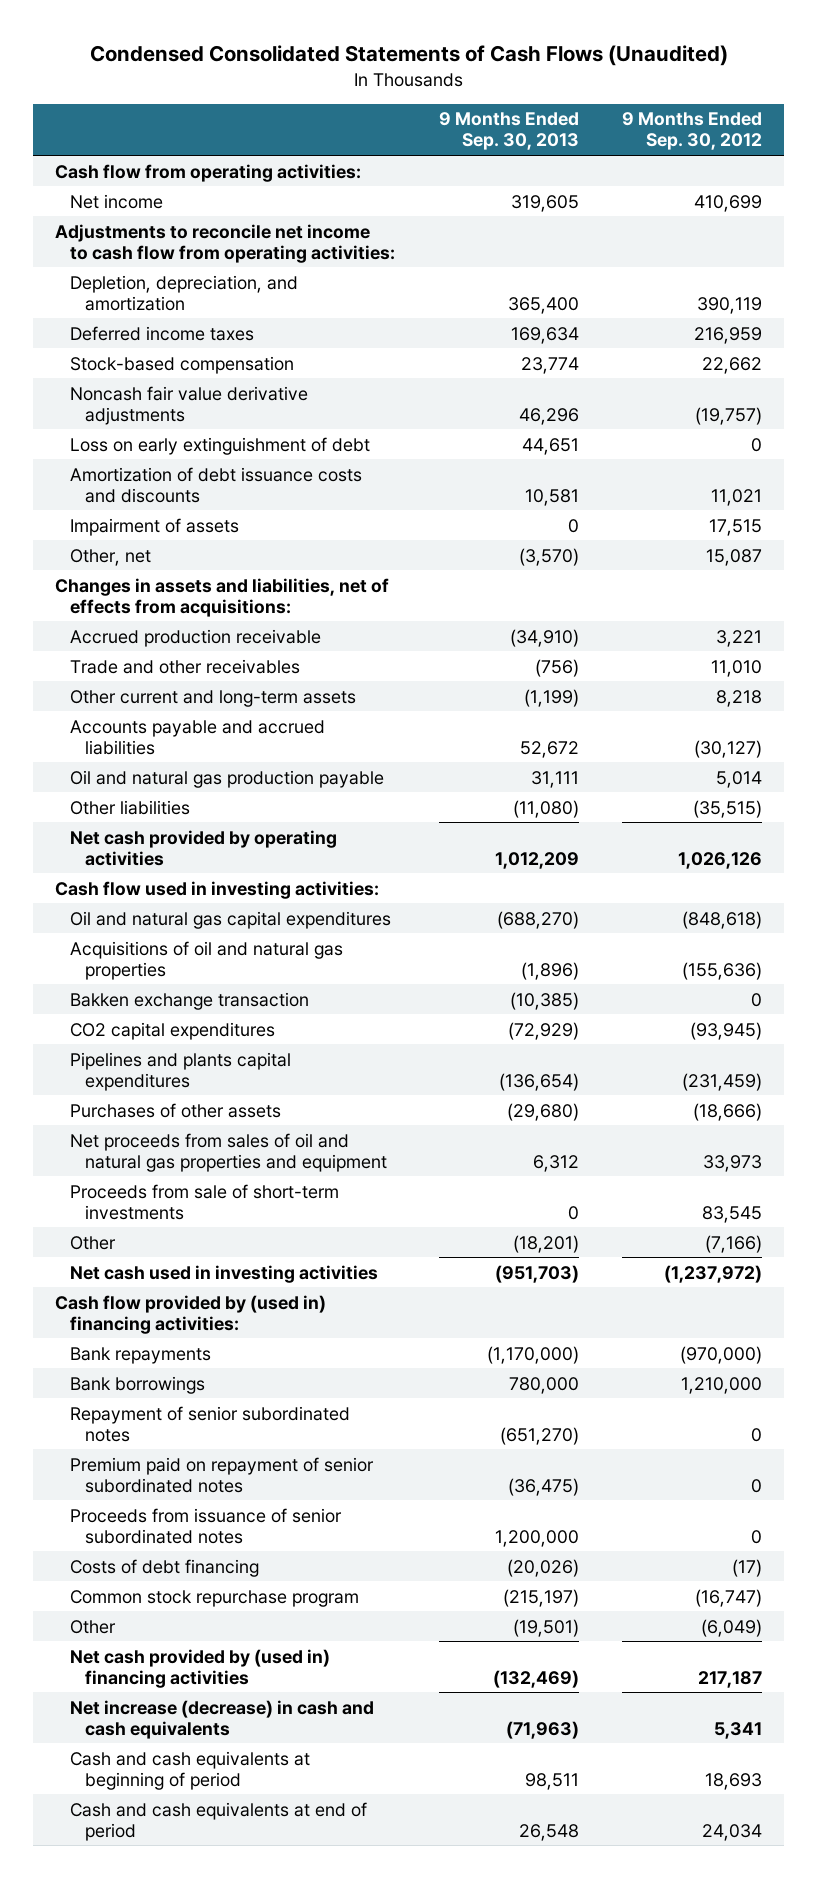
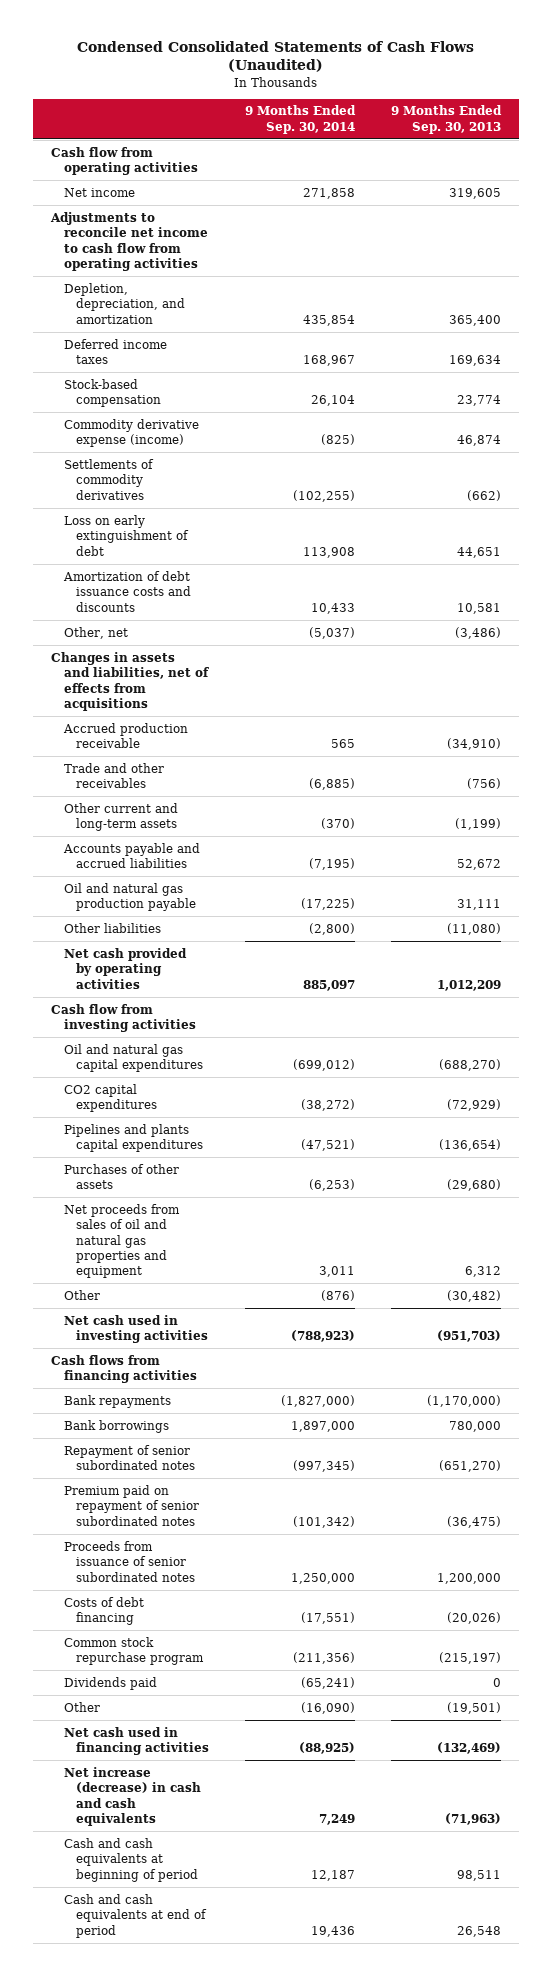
[622,112,763,151] 9 Months Ended Sep. 30, 2012 -> none
none -> [244,105,356,134] 9 Months Ended Sep. 30, 2014
[54,163,361,182] Cash flow from operating activities: -> [51,146,198,176] Cash flow from operating activities
[54,223,396,263] Adjustments to reconcile net income to cash flow from operating activities: -> [50,211,208,271] Adjustments to reconcile net income to cash flow from operating activities
[70,385,309,425] Noncash fair value derivative adjustments -> none
none -> [63,418,199,448] Commodity derivative expense (income)
none -> [63,458,154,500] Settlements of commodity derivatives
[70,517,240,536] Impairment of assets -> none
[518,547,579,566] (3,570) -> [454,626,501,639] (3,486)
[54,577,389,617] Changes in assets and liabilities, net of effects from acquisitions: -> [51,651,209,711] Changes in assets and liabilities, net of effects from acquisitions
[54,880,379,899] Cash flow used in investing activities: -> [51,1003,196,1033] Cash flow from investing activities
[70,940,344,980] Acquisitions of oil and natural gas properties -> none
[70,991,310,1010] Bakken exchange transaction -> none
[70,1183,340,1220] Proceeds from sale of short-term investments -> none
[512,1234,579,1253] (18,201) -> [446,1289,501,1302] (30,482)
[54,1294,326,1334] Cash flow provided by (used in) financing activities: -> [51,1354,197,1384] Cash flows from financing activities
none -> [63,1676,157,1690] Dividends paid
[70,1648,331,1688] Net cash provided by (used in) financing activities -> [63,1726,210,1756] Net cash used in financing activities

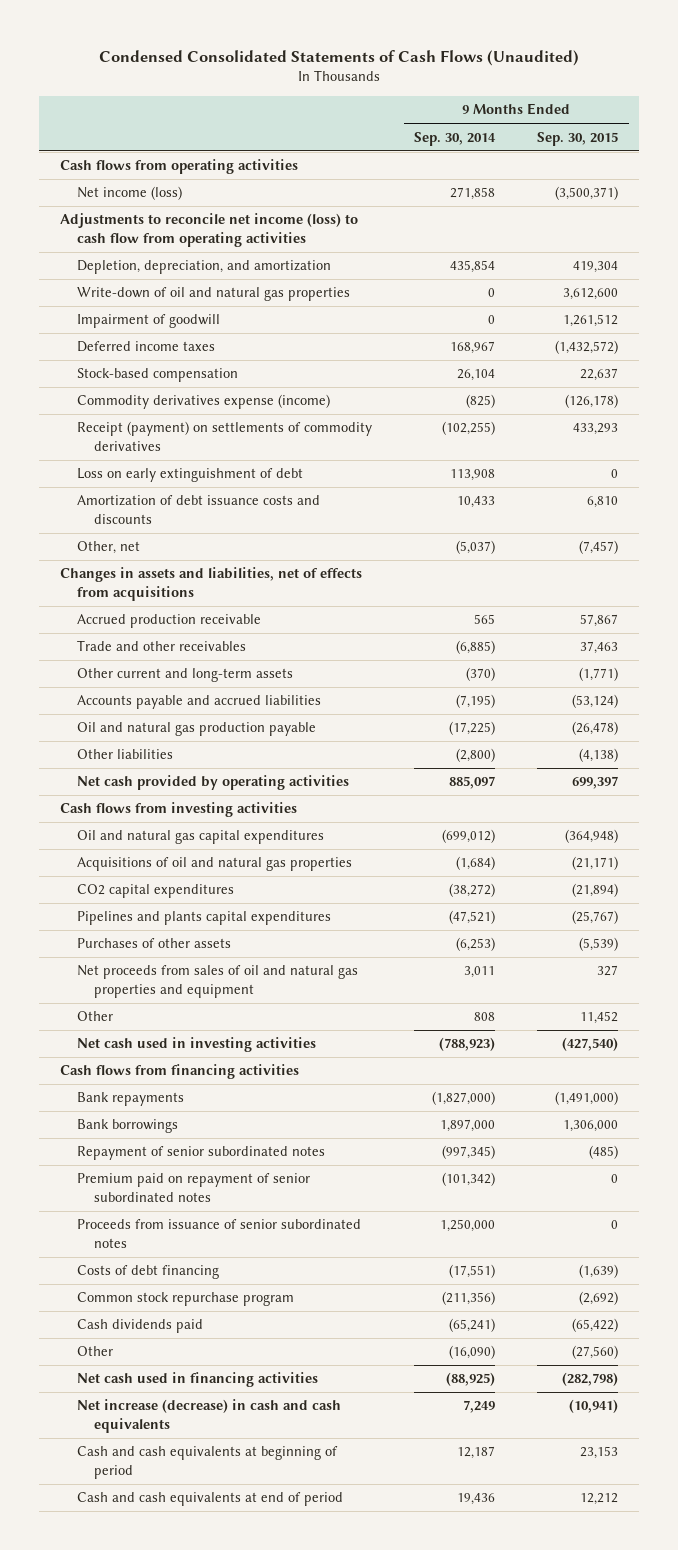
[390,105,502,134] 9 Months Ended Sep. 30, 2013 -> none
none -> [537,131,619,146] Sep. 30, 2015
[51,146,198,176] Cash flow from operating activities -> [60,159,299,175] Cash flows from operating activities
[63,187,135,197] Net income -> [77,186,183,201] Net income (loss)
[50,211,208,271] Adjustments to reconcile net income to cash flow from operating activities -> [60,213,359,248] Adjustments to reconcile net income (loss) to cash flow from operating activities
none -> [77,287,351,302] Write-down of oil and natural gas properties
none -> [77,314,221,329] Impairment of goodwill
[63,418,199,448] Commodity derivative expense (income) -> [77,394,331,410] Commodity derivatives expense (income)
[63,458,154,500] Settlements of commodity derivatives -> [77,421,373,452] Receipt (payment) on settlements of commodity derivatives
[51,1003,196,1033] Cash flow from investing activities -> [60,802,298,818] Cash flows from investing activities
none -> [77,857,353,872] Acquisitions of oil and natural gas properties
[320,1289,355,1301] (876) -> [474,1012,496,1022] 808
[63,1676,157,1690] Dividends paid -> [77,1319,204,1334] Cash dividends paid

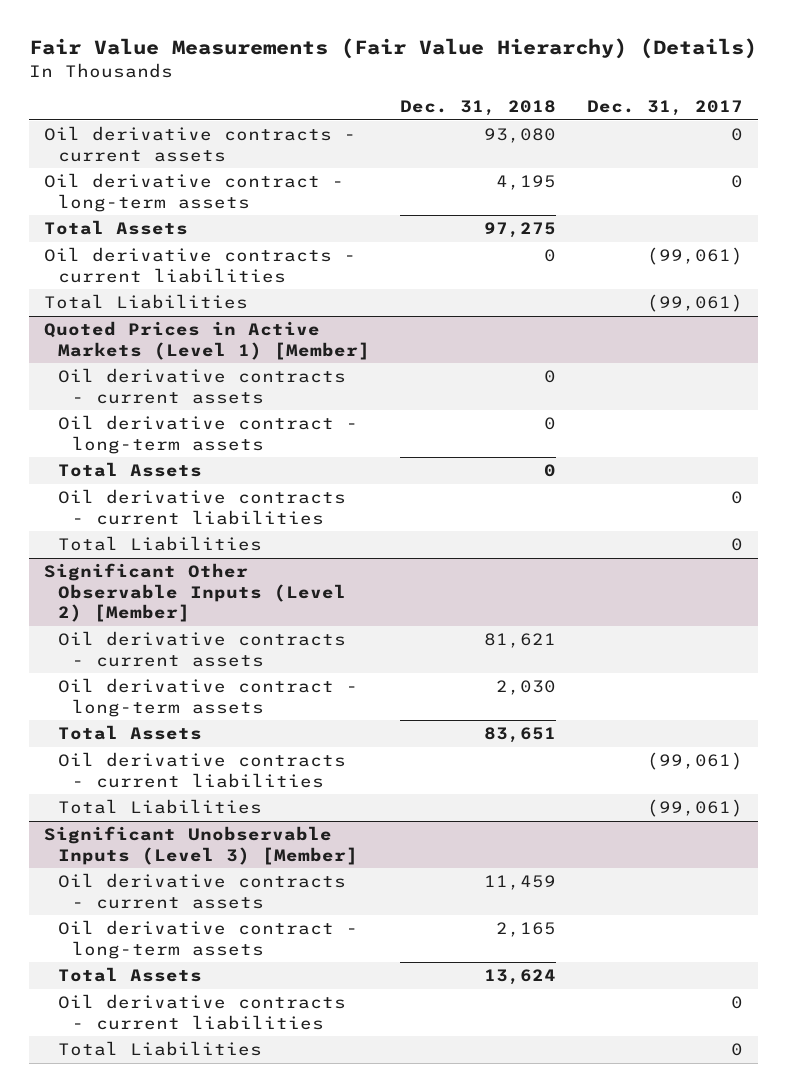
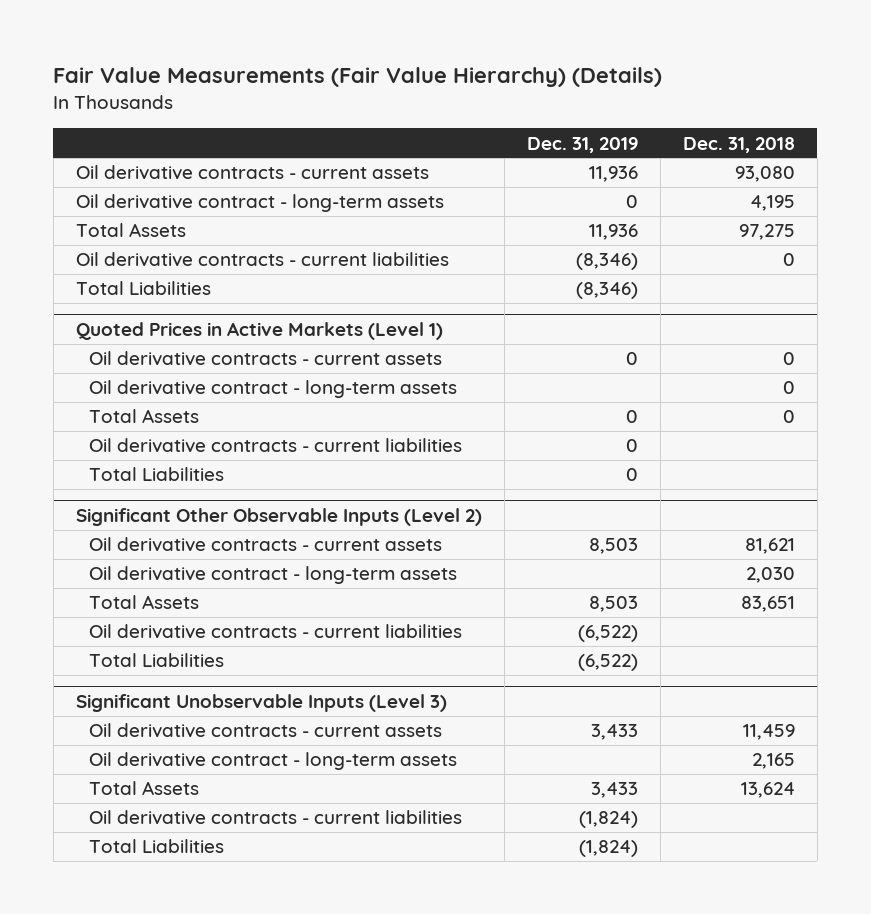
[586,100,743,117] Dec. 31, 2017 -> none
none -> [526,136,638,153] Dec. 31, 2019
[43,321,370,360] Quoted Prices in Active Markets (Level 1) [Member] -> [75,322,443,341] Quoted Prices in Active Markets (Level 1)
[43,563,346,623] Significant Other Observable Inputs (Level 2) [Member] -> [75,508,482,527] Significant Other Observable Inputs (Level 2)
[43,826,358,865] Significant Unobservable Inputs (Level 3) [Member] -> [75,694,447,713] Significant Unobservable Inputs (Level 3)

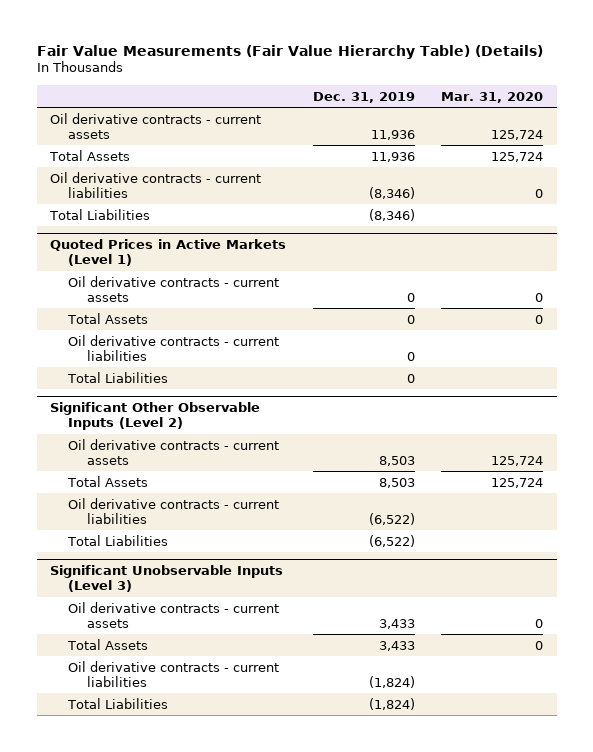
[53,67,663,88] Fair Value Measurements (Fair Value Hierarchy) (Details) -> [36,44,543,59] Fair Value Measurements (Fair Value Hierarchy Table) (Details)
[682,136,795,153] Dec. 31, 2018 -> none
none -> [441,91,544,103] Mar. 31, 2020
[75,194,444,213] Oil derivative contract - long-term assets -> none
[89,380,458,399] Oil derivative contract - long-term assets -> none
[89,566,458,585] Oil derivative contract - long-term assets -> none
[89,752,458,771] Oil derivative contract - long-term assets -> none

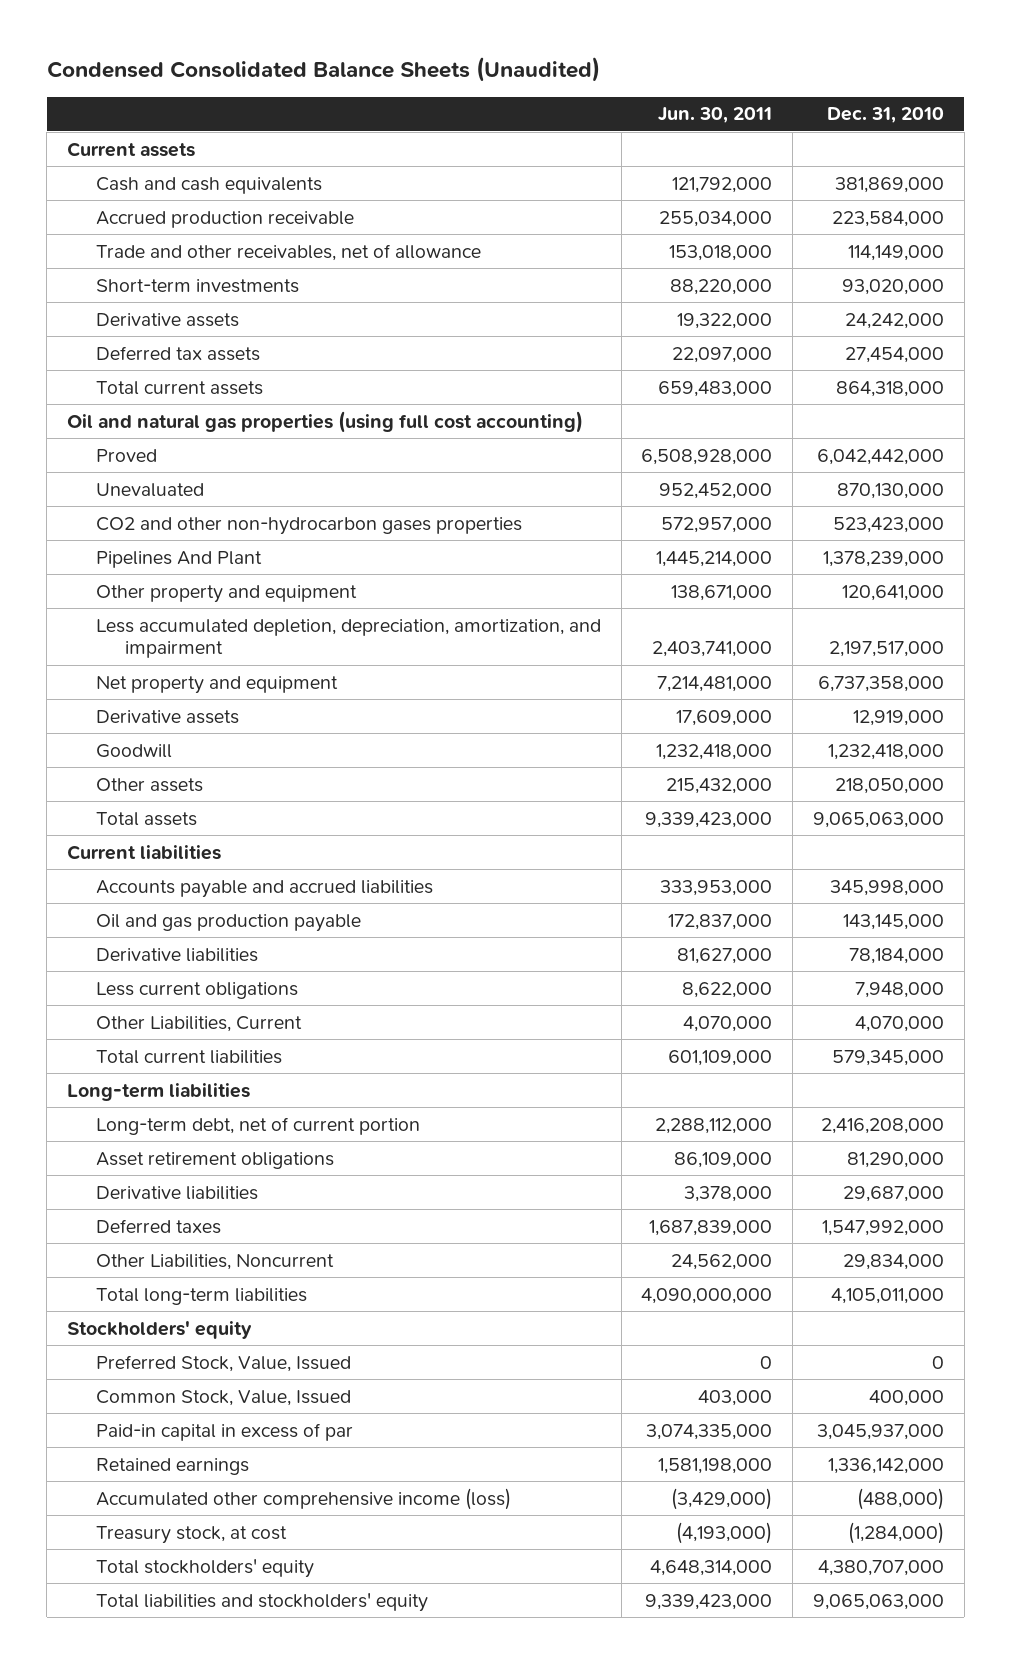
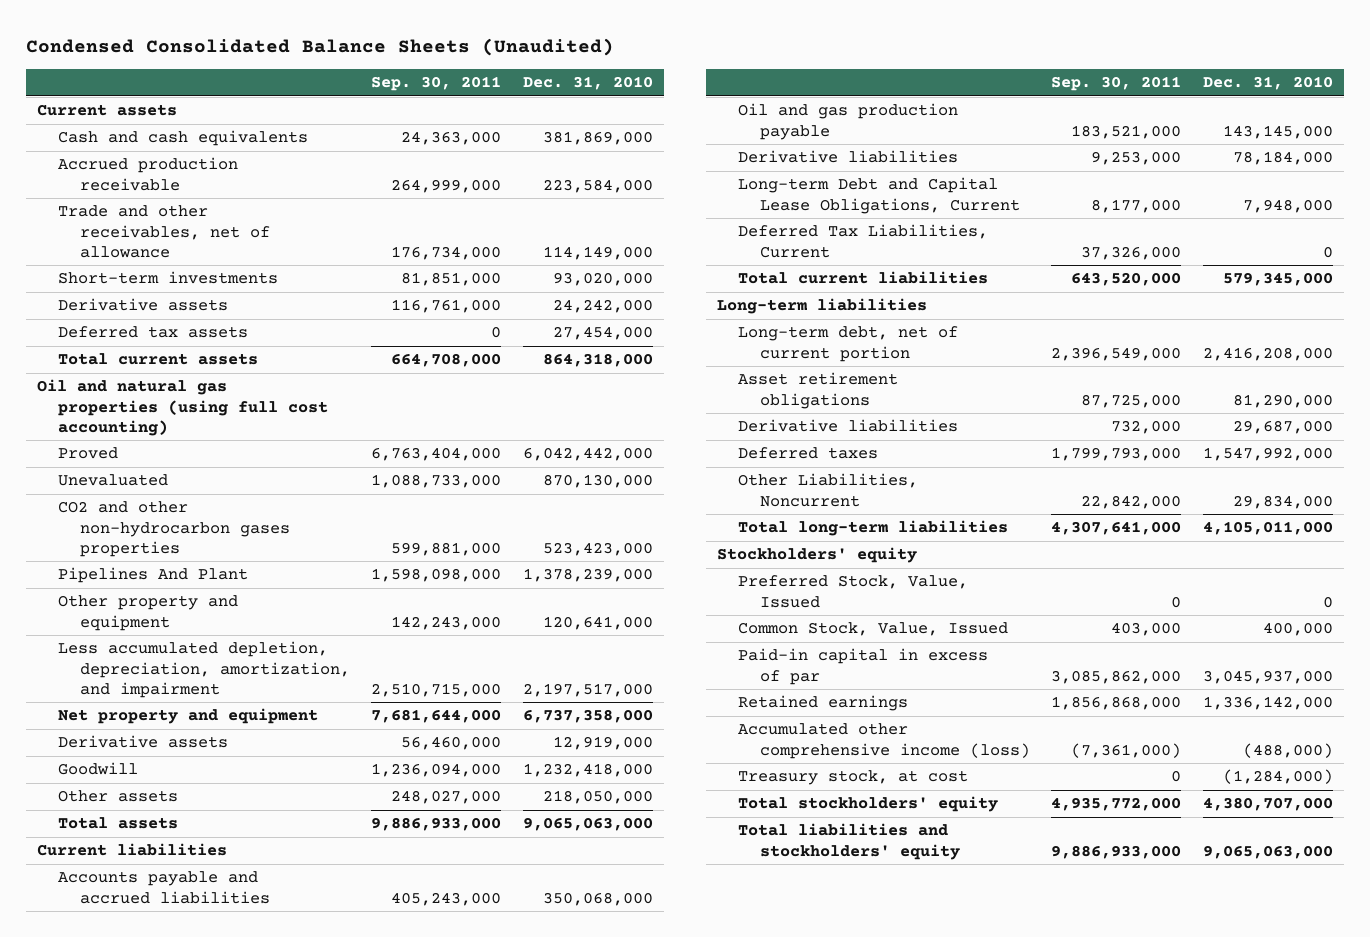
[658,107,773,124] Jun. 30, 2011 -> none
none -> [371,76,502,92] Sep. 30, 2011
[829,879,944,896] 345,998,000 -> [542,891,653,906] 350,068,000
[95,1015,302,1032] Other Liabilities, Current -> none
[95,981,298,999] Less current obligations -> [738,177,1020,214] Long-term Debt and Capital Lease Obligations, Current
none -> [738,224,989,258] Deferred Tax Liabilities, Current

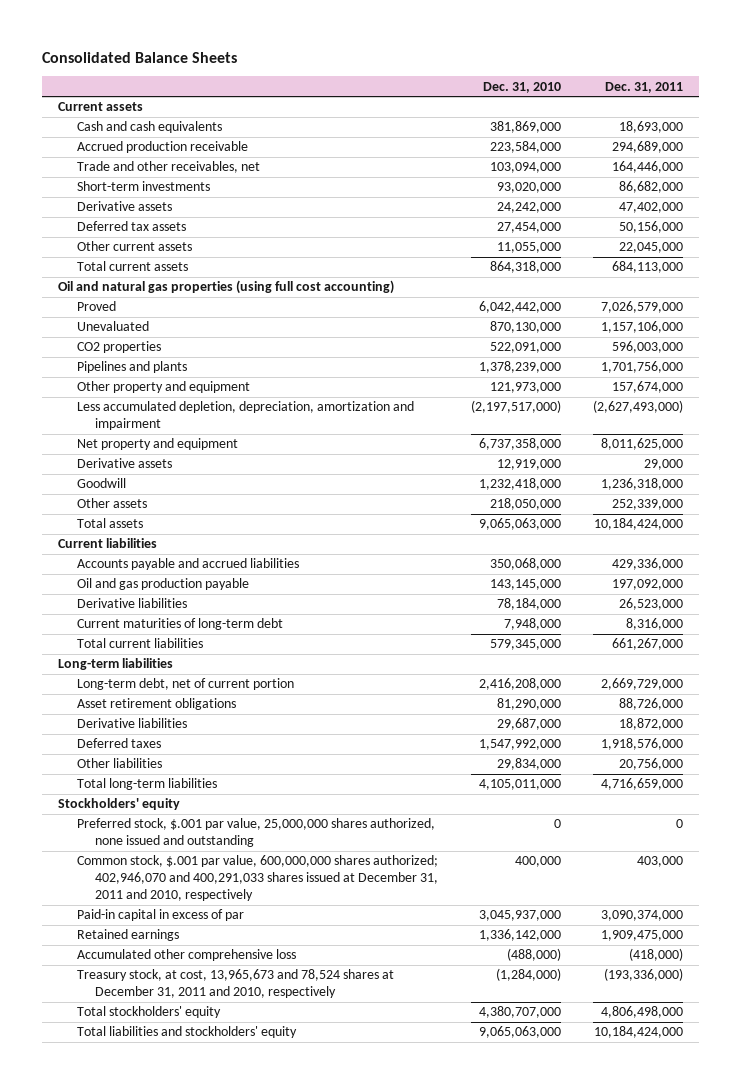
[25,37,614,56] Condensed Consolidated Balance Sheets (Unaudited) -> [42,51,238,63] Consolidated Balance Sheets
[371,76,502,92] Sep. 30, 2011 -> none
none -> [605,81,684,93] Dec. 31, 2011
[58,205,270,258] Trade and other receivables, net of allowance -> [76,161,260,174] Trade and other receivables, net
[542,245,653,260] 114,149,000 -> [489,162,561,174] 103,094,000
none -> [76,241,192,252] Other current assets
[58,501,290,557] CO2 and other non-hydrocarbon gases properties -> none
none -> [76,341,161,354] CO2 properties
[58,567,249,584] Pipelines And Plant -> [76,361,187,374] Pipelines and plants
[542,615,653,630] 120,641,000 -> [489,382,561,394] 121,973,000
[58,641,350,698] Less accumulated depletion, depreciation, amortization, and impairment -> [76,401,414,431] Less accumulated depletion, depreciation, amortization and impairment
[522,682,653,697] 2,197,517,000 -> [470,400,561,414] (2,197,517,000)
[738,224,989,258] Deferred Tax Liabilities, Current -> none
[738,177,1020,214] Long-term Debt and Capital Lease Obligations, Current -> [76,618,283,631] Current maturities of long-term debt
[738,473,919,507] Other Liabilities, Noncurrent -> [76,758,162,769] Other liabilities
[738,575,969,608] Preferred Stock, Value, Issued -> [76,818,435,848] Preferred stock, $.001 par value, 25,000,000 shares authorized, none issued and outstanding
[738,622,1009,637] Common Stock, Value, Issued -> [76,855,439,902] Common stock, $.001 par value, 600,000,000 shares authorized; 402,946,070 and 400,291,033 shares issued at December 31, 2011 and 2010, respectively
[738,723,1030,759] Accumulated other comprehensive income (loss) -> [76,949,296,962] Accumulated other comprehensive loss
[738,770,969,786] Treasury stock, at cost -> [76,969,394,999] Treasury stock, at cost, 13,965,673 and 78,524 shares at December 31, 2011 and 2010, respectively

